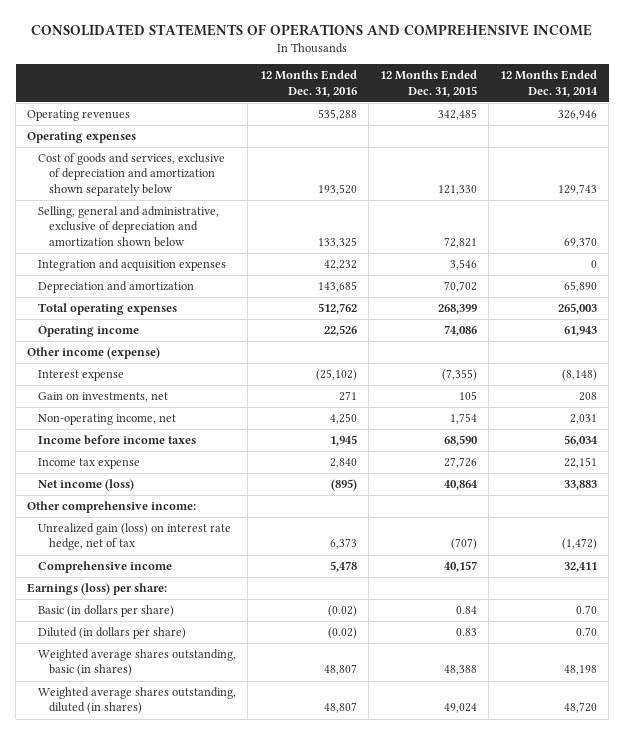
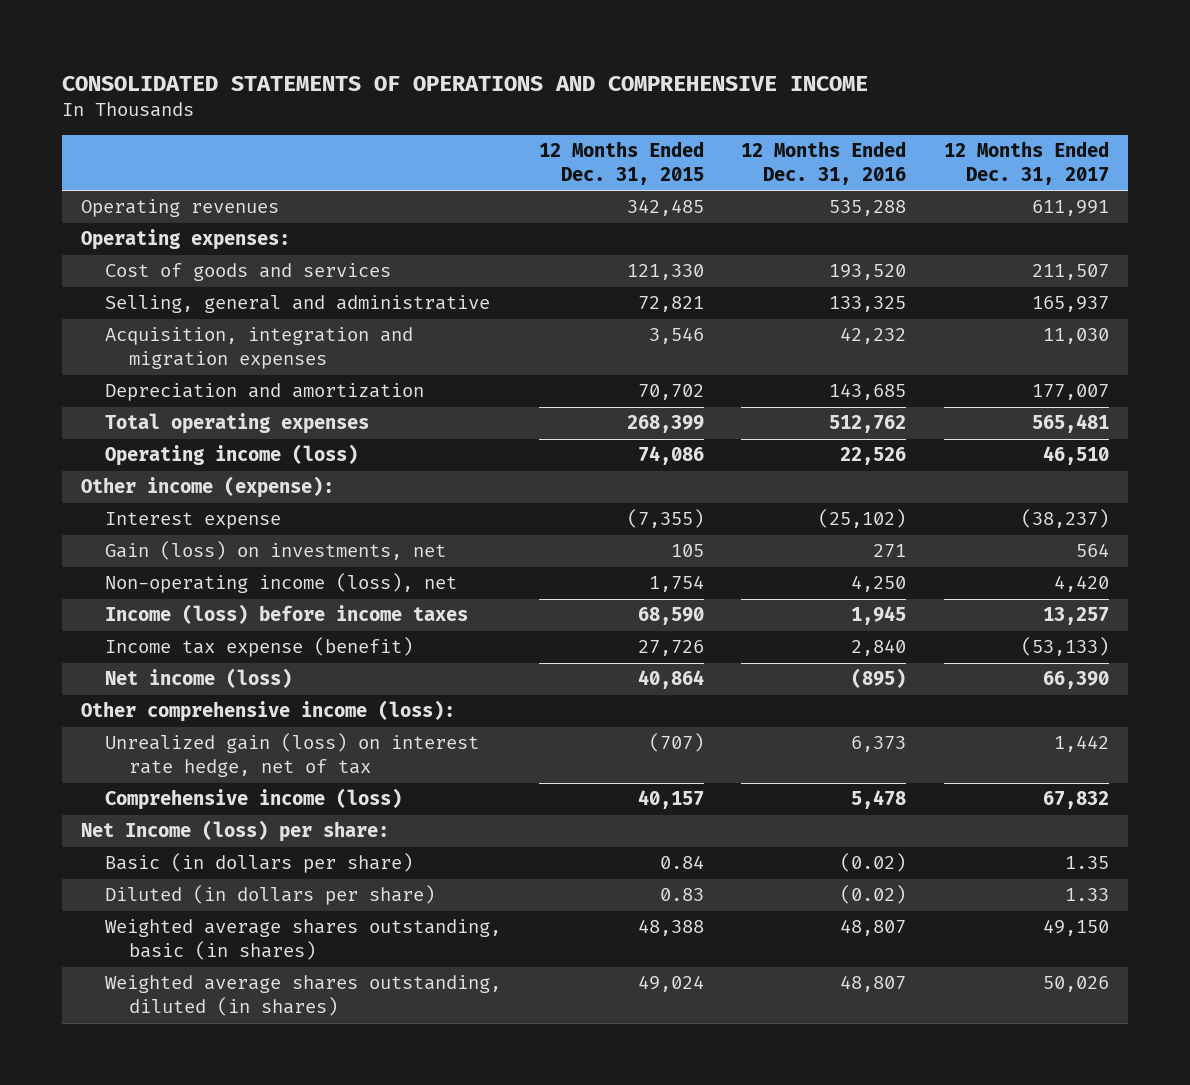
[500,70,599,97] 12 Months Ended Dec. 31, 2014 -> none
none -> [944,141,1110,185] 12 Months Ended Dec. 31, 2017
[27,132,137,144] Operating expenses -> [81,229,291,251] Operating expenses:
[38,153,226,196] Cost of goods and services, exclusive of depreciation and amortization shown separately below -> [104,263,391,282] Cost of goods and services
[38,206,220,247] Selling, general and administrative, exclusive of depreciation and amortization shown below -> [104,295,490,314] Selling, general and administrative
[38,259,227,272] Integration and acquisition expenses -> [104,327,413,370] Acquisition, integration and migration expenses
[38,326,140,338] Operating income -> [104,444,358,467] Operating income (loss)
[27,347,161,360] Other income (expense) -> [81,476,335,499] Other income (expense):
[38,392,169,403] Gain on investments, net -> [104,541,446,561] Gain (loss) on investments, net
[38,414,177,426] Non-operating income, net -> [104,573,457,594] Non-operating income (loss), net
[38,435,197,446] Income before income taxes -> [104,604,468,625] Income (loss) before income taxes
[38,458,141,470] Income tax expense -> [104,637,413,658] Income tax expense (benefit)
[27,501,197,514] Other comprehensive income: -> [81,700,456,723] Other comprehensive income (loss):
[38,561,173,574] Comprehensive income -> [104,788,402,811] Comprehensive income (loss)
[27,583,168,596] Earnings (loss) per share: -> [81,820,390,843] Net Income (loss) per share:

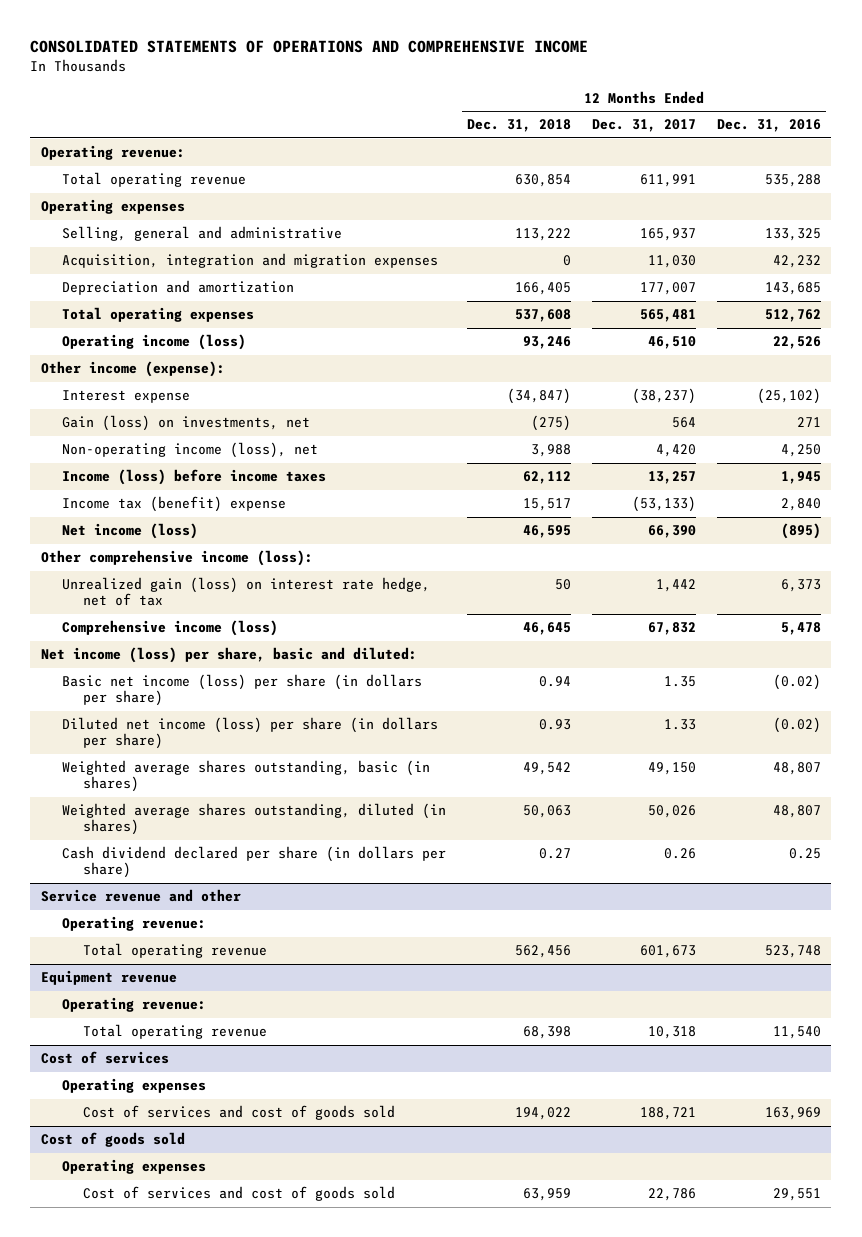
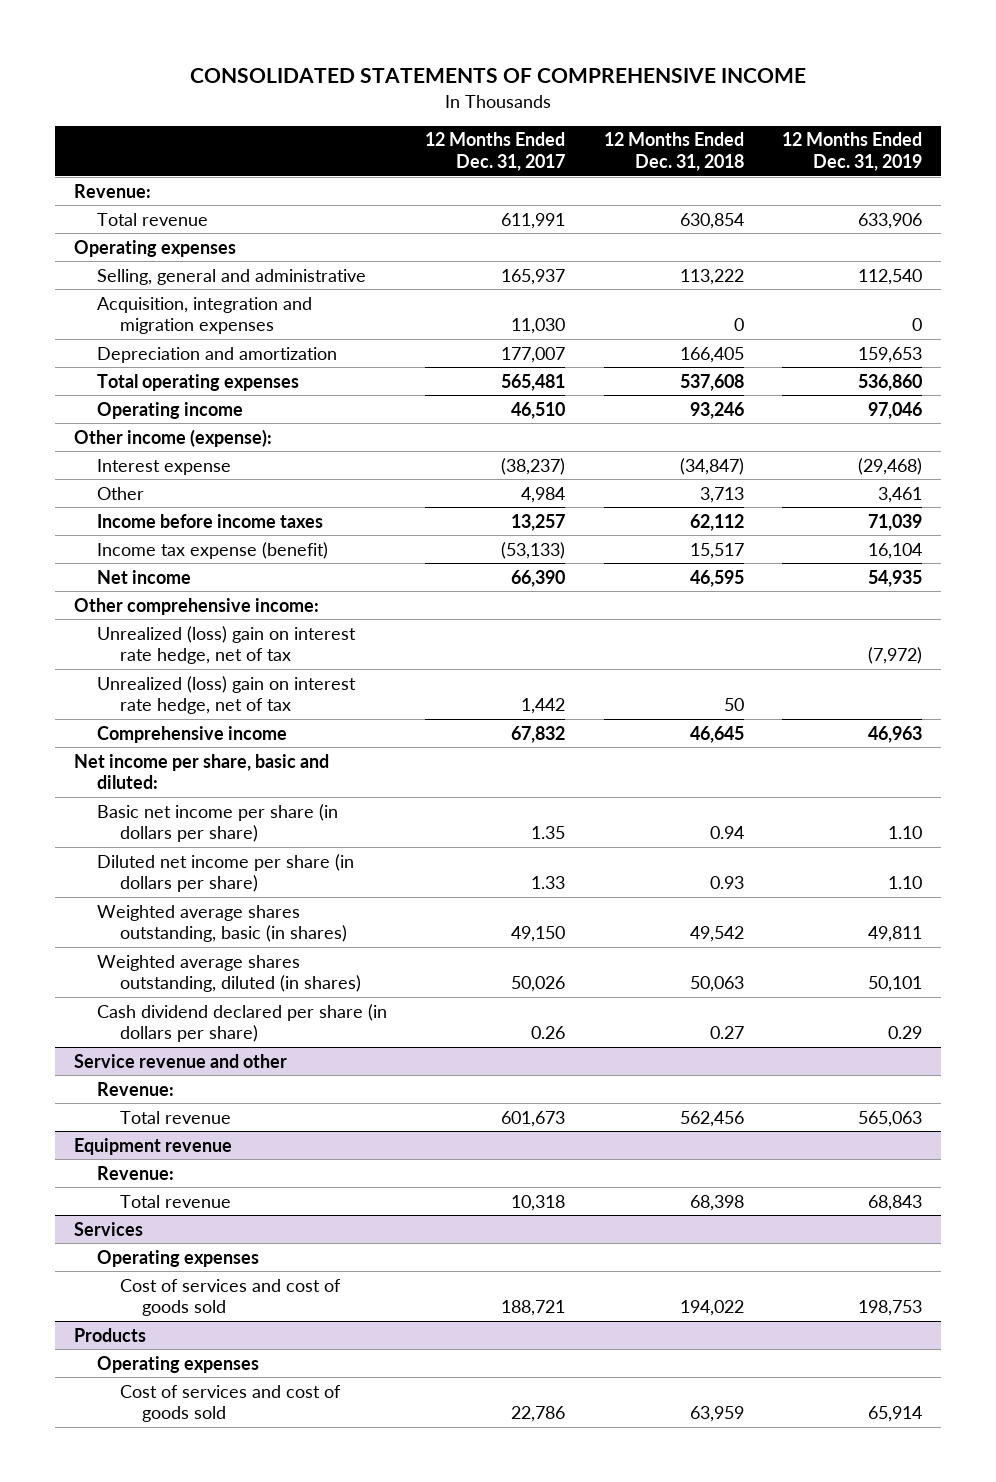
[30,39,589,53] CONSOLIDATED STATEMENTS OF OPERATIONS AND COMPREHENSIVE INCOME -> [190,68,807,84] CONSOLIDATED STATEMENTS OF COMPREHENSIVE INCOME
[716,119,821,133] Dec. 31, 2016 -> none
none -> [782,132,923,172] 12 Months Ended Dec. 31, 2019
[40,145,185,161] Operating revenue: -> [74,183,152,198] Revenue:
[61,172,246,188] Total operating revenue -> [96,212,208,226] Total revenue
[61,334,246,351] Operating income (loss) -> [96,401,243,419] Operating income
[61,415,310,432] Gain (loss) on investments, net -> none
[61,442,318,459] Non-operating income (loss), net -> none
none -> [96,486,144,500] Other
[61,469,326,486] Income (loss) before income taxes -> [96,513,323,528] Income before income taxes
[61,496,286,513] Income tax (benefit) expense -> [96,541,328,559] Income tax expense (benefit)
[61,523,198,540] Net income (loss) -> [96,569,191,584] Net income
[40,550,313,567] Other comprehensive income (loss): -> [74,597,320,615] Other comprehensive income:
none -> [96,625,356,665] Unrealized (loss) gain on interest rate hedge, net of tax
[61,577,430,607] Unrealized gain (loss) on interest rate hedge, net of tax -> [96,675,356,715] Unrealized (loss) gain on interest rate hedge, net of tax
[61,620,278,637] Comprehensive income (loss) -> [96,725,287,743] Comprehensive income
[40,647,417,664] Net income (loss) per share, basic and diluted: -> [74,753,330,790] Net income per share, basic and diluted:
[61,674,422,707] Basic net income (loss) per share (in dollars per share) -> [96,803,338,843] Basic net income per share (in dollars per share)
[61,717,438,750] Diluted net income (loss) per share (in dollars per share) -> [96,853,354,893] Diluted net income per share (in dollars per share)
[61,916,206,932] Operating revenue: -> [96,1081,174,1096] Revenue:
[83,943,268,959] Total operating revenue -> [119,1110,231,1124] Total revenue
[61,997,206,1013] Operating revenue: -> [96,1165,174,1180] Revenue:
[83,1024,268,1040] Total operating revenue -> [119,1194,231,1208] Total revenue
[40,1051,169,1065] Cost of services -> [74,1221,144,1236] Services
[40,1132,185,1148] Cost of goods sold -> [74,1327,147,1342] Products

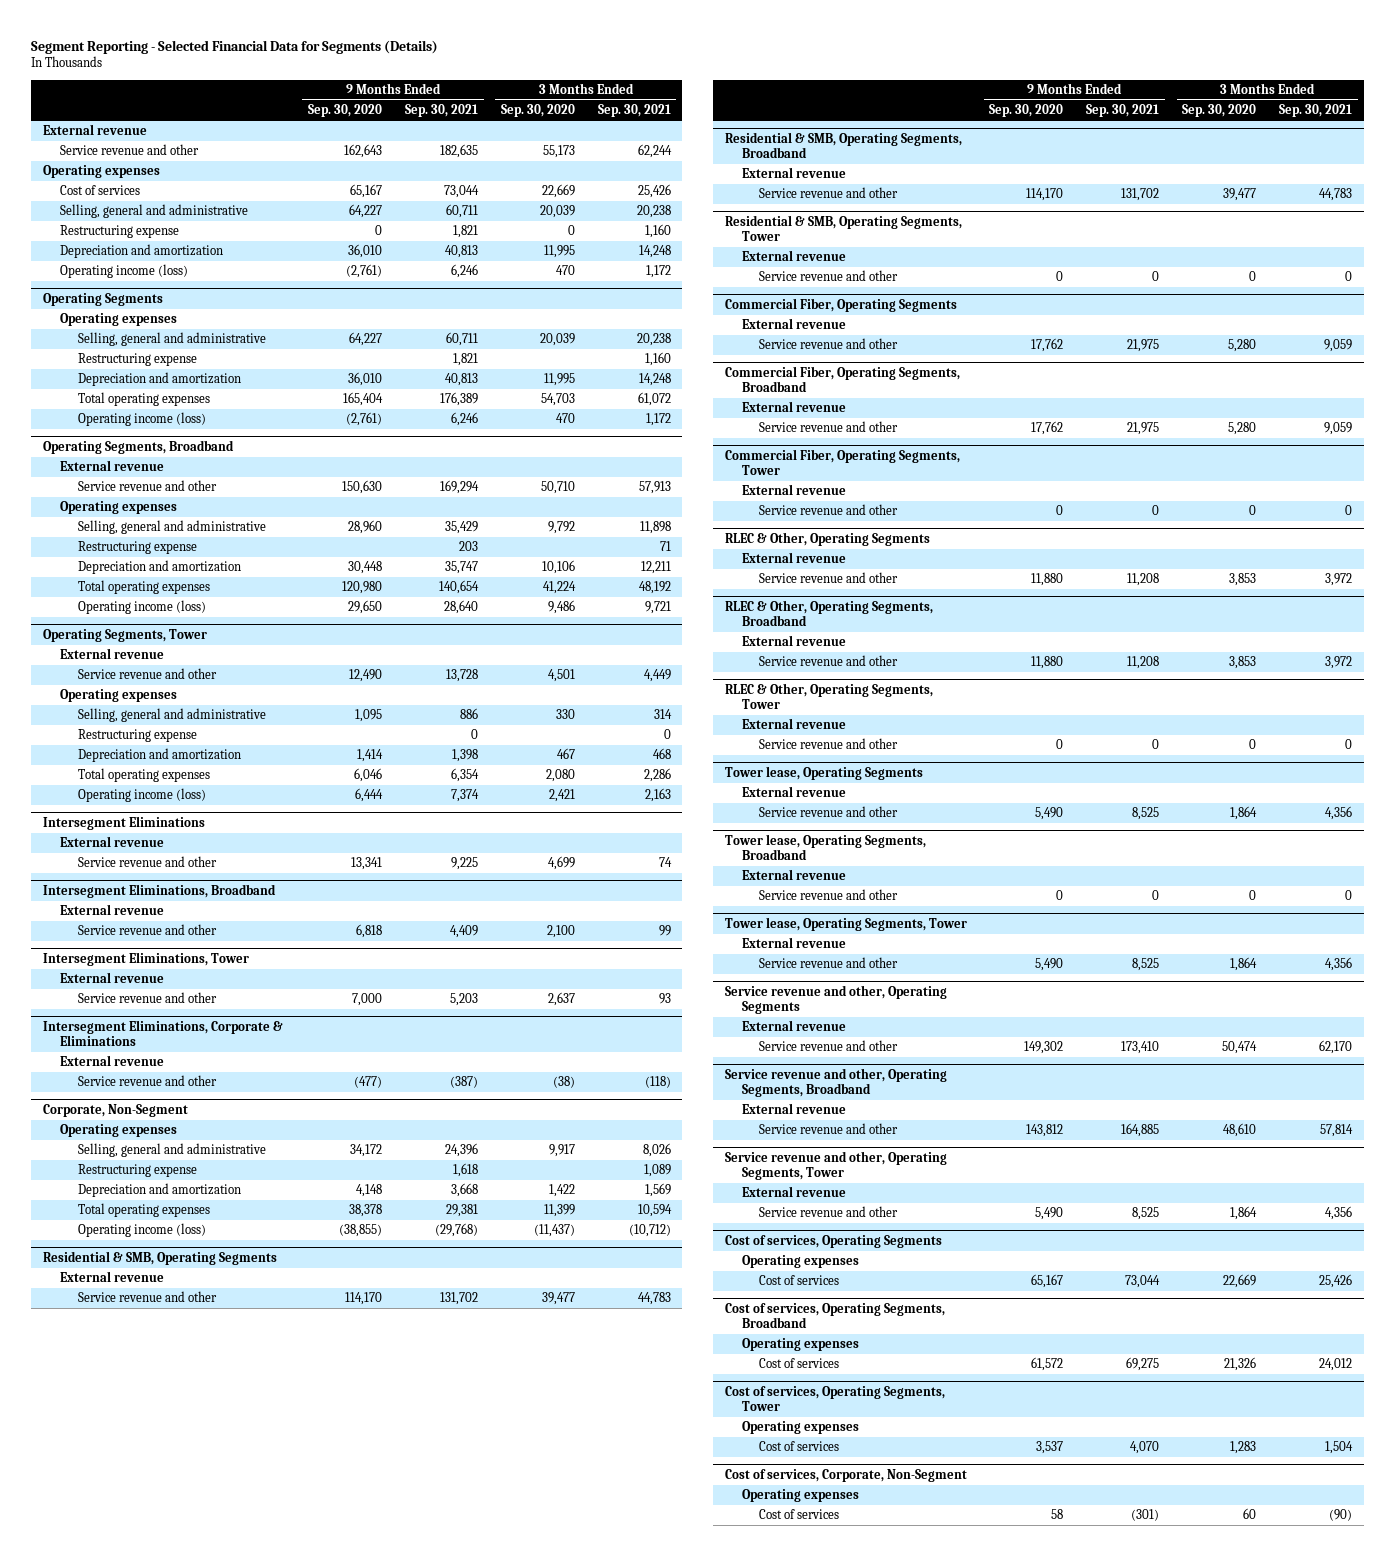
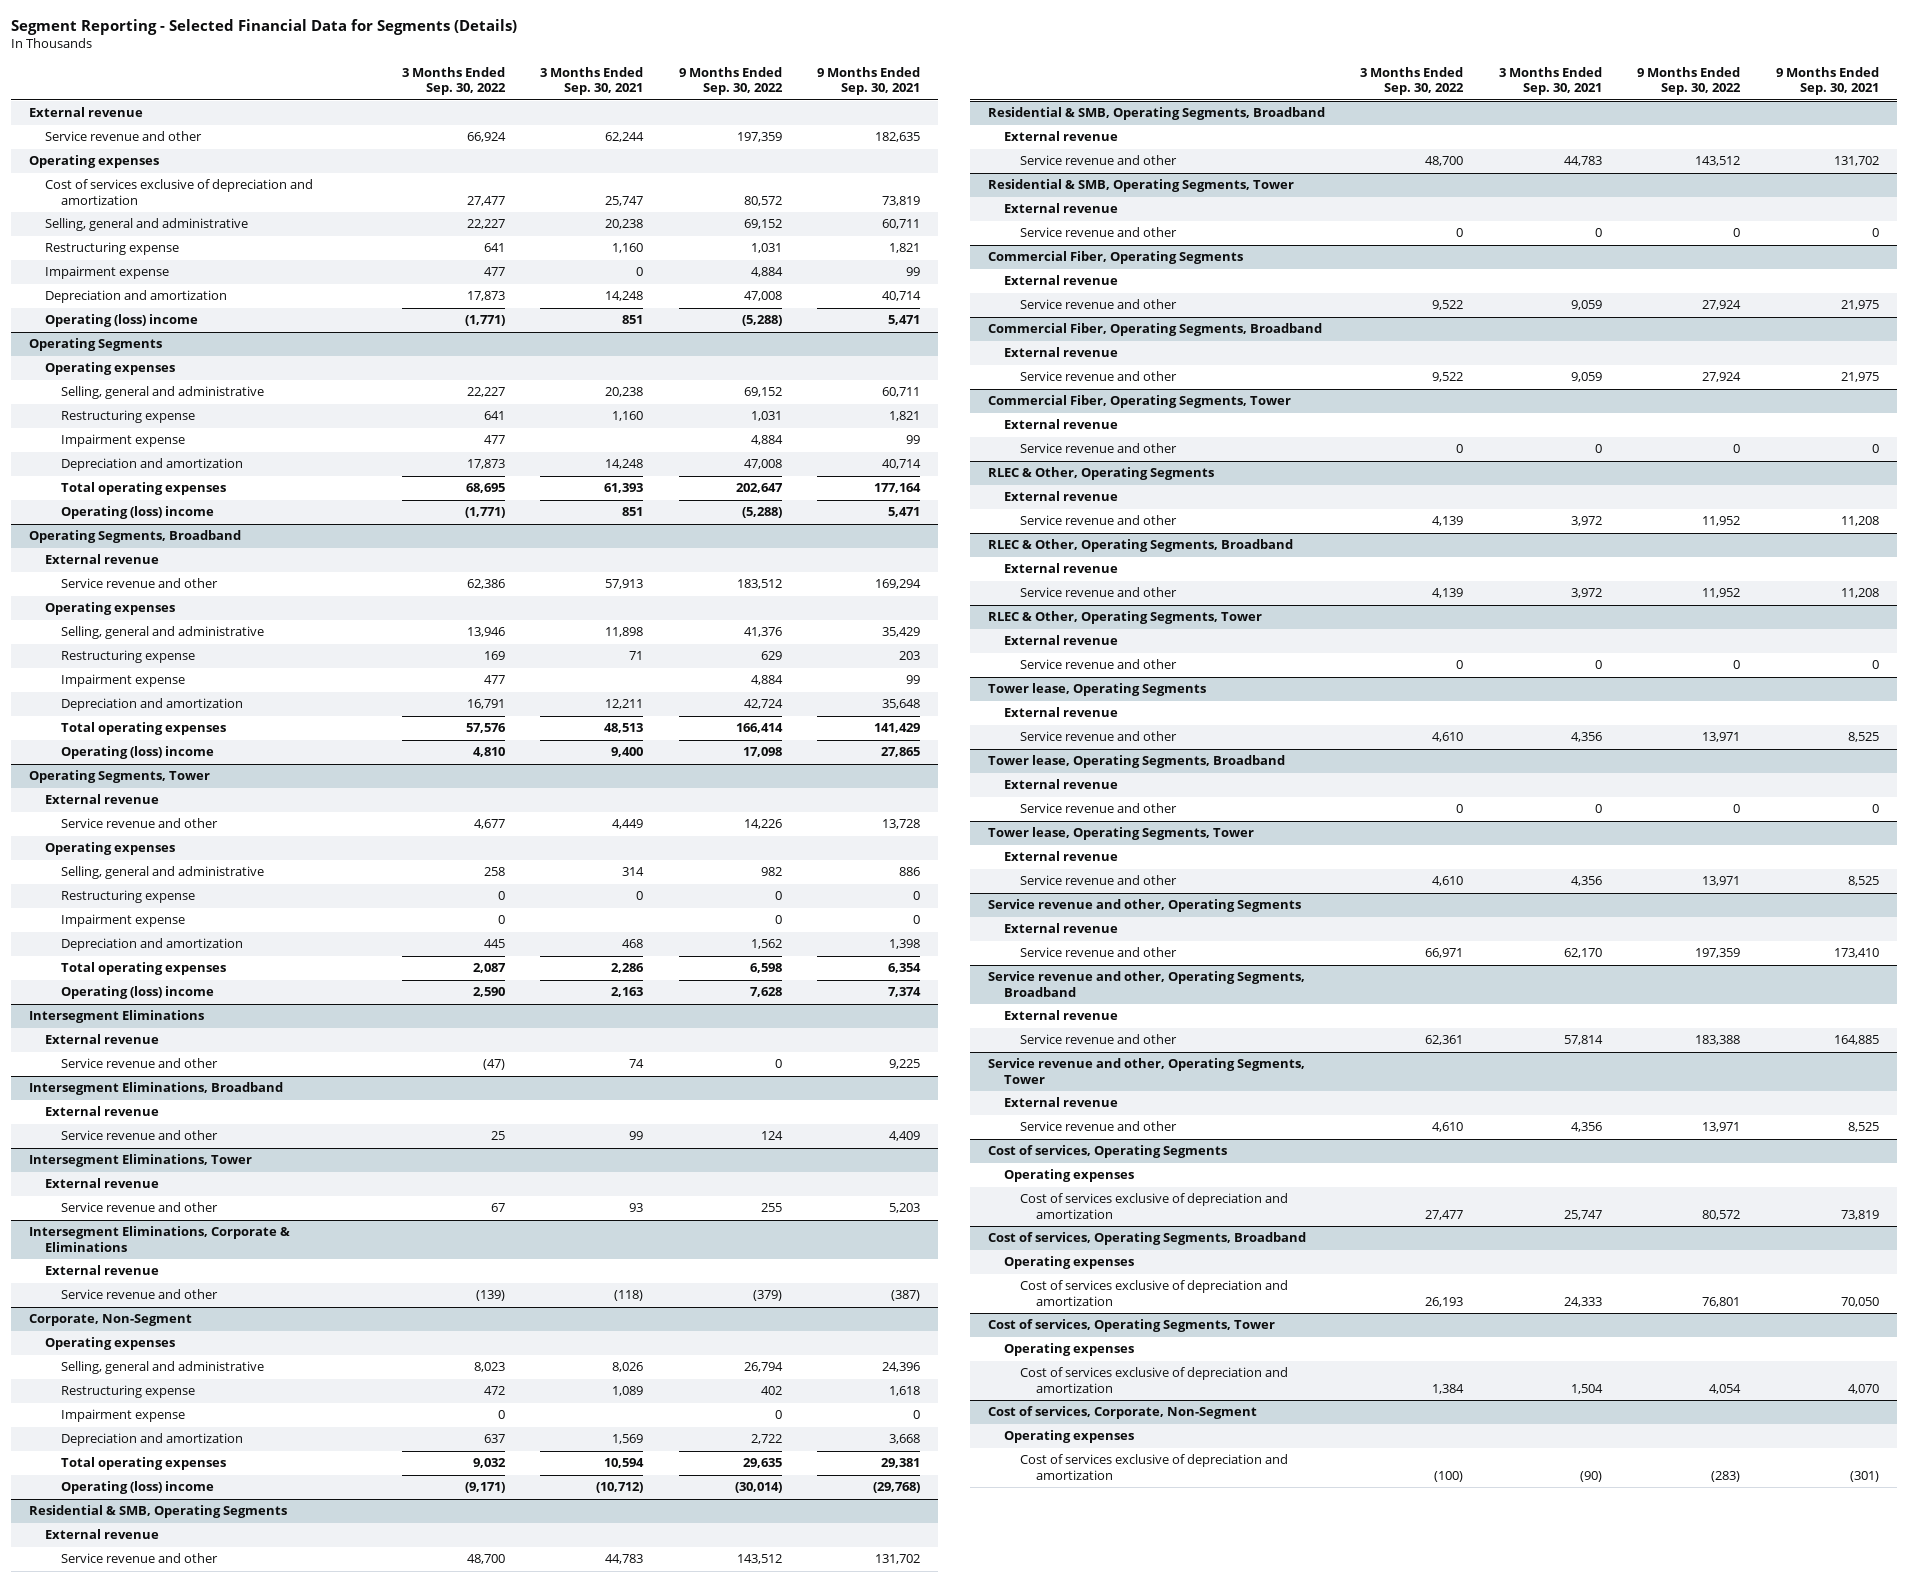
[307,104,382,118] Sep. 30, 2020 -> none
[500,104,575,118] Sep. 30, 2020 -> none
none -> [401,66,506,96] 3 Months Ended Sep. 30, 2022
none -> [678,66,783,96] 9 Months Ended Sep. 30, 2022
[60,185,141,196] Cost of services -> [45,179,314,205] Cost of services exclusive of depreciation and amortization
[443,185,479,199] 73,044 -> [882,195,921,206] 73,819
[637,184,671,199] 25,426 -> [605,195,644,206] 25,747
none -> [45,266,170,280] Impairment expense
[444,245,478,259] 40,813 -> [882,291,922,302] 40,714
[60,264,189,279] Operating income (loss) -> [45,314,199,328] Operating (loss) income
[450,264,478,279] 6,246 -> [888,315,921,326] 5,471
[645,265,671,279] 1,172 -> [622,315,644,325] 851
none -> [61,434,186,448] Impairment expense
[444,373,478,387] 40,813 -> [882,459,922,470] 40,714
[439,392,478,407] 176,389 -> [874,483,922,494] 177,164
[637,392,671,407] 61,072 -> [604,483,644,494] 61,393
[77,412,206,427] Operating income (loss) -> [61,506,215,520] Operating (loss) income
[450,412,478,427] 6,246 -> [888,507,921,518] 5,471
[645,413,671,427] 1,172 -> [622,507,644,517] 851
none -> [61,674,186,688] Impairment expense
[444,561,478,575] 35,747 -> [882,699,921,710] 35,648
[438,580,479,595] 140,654 -> [874,723,921,734] 141,429
[638,581,671,595] 48,192 -> [604,723,644,734] 48,513
[77,600,206,615] Operating income (loss) -> [61,746,215,760] Operating (loss) income
[443,600,478,615] 28,640 -> [881,747,921,758] 27,865
[644,601,671,615] 9,721 -> [611,747,644,758] 9,400
none -> [61,914,186,928] Impairment expense
[77,788,206,803] Operating income (loss) -> [61,986,215,1000] Operating (loss) income
none -> [61,1409,186,1423] Impairment expense
[77,1223,206,1238] Operating income (loss) -> [61,1481,215,1495] Operating (loss) income
[759,1275,840,1286] Cost of services -> [1019,1193,1288,1219] Cost of services exclusive of depreciation and amortization
[1125,1275,1161,1289] 73,044 -> [1841,1209,1880,1220] 73,819
[1319,1274,1353,1289] 25,426 -> [1563,1209,1602,1220] 25,747
[759,1358,840,1369] Cost of services -> [1019,1280,1288,1306] Cost of services exclusive of depreciation and amortization
[1126,1357,1160,1372] 69,275 -> [1841,1296,1880,1307] 70,050
[1319,1358,1353,1372] 24,012 -> [1563,1296,1602,1307] 24,333
[759,1441,840,1452] Cost of services -> [1019,1367,1288,1393] Cost of services exclusive of depreciation and amortization
[759,1509,840,1520] Cost of services -> [1019,1454,1288,1480] Cost of services exclusive of depreciation and amortization

